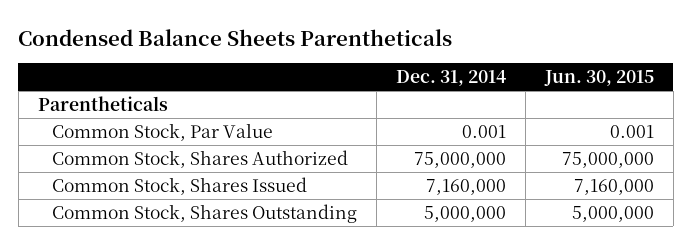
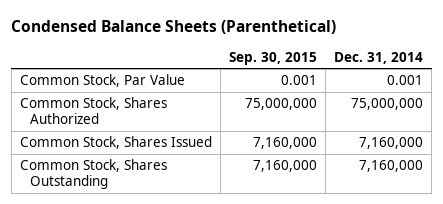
[18,28,453,46] Condensed Balance Sheets Parentheticals -> [11,20,337,35] Condensed Balance Sheets (Parenthetical)
[543,70,654,87] Jun. 30, 2015 -> none
none -> [229,51,318,65] Sep. 30, 2015
[37,95,168,111] Parentheticals -> none
[423,205,506,222] 5,000,000 -> [359,160,424,173] 7,160,000

